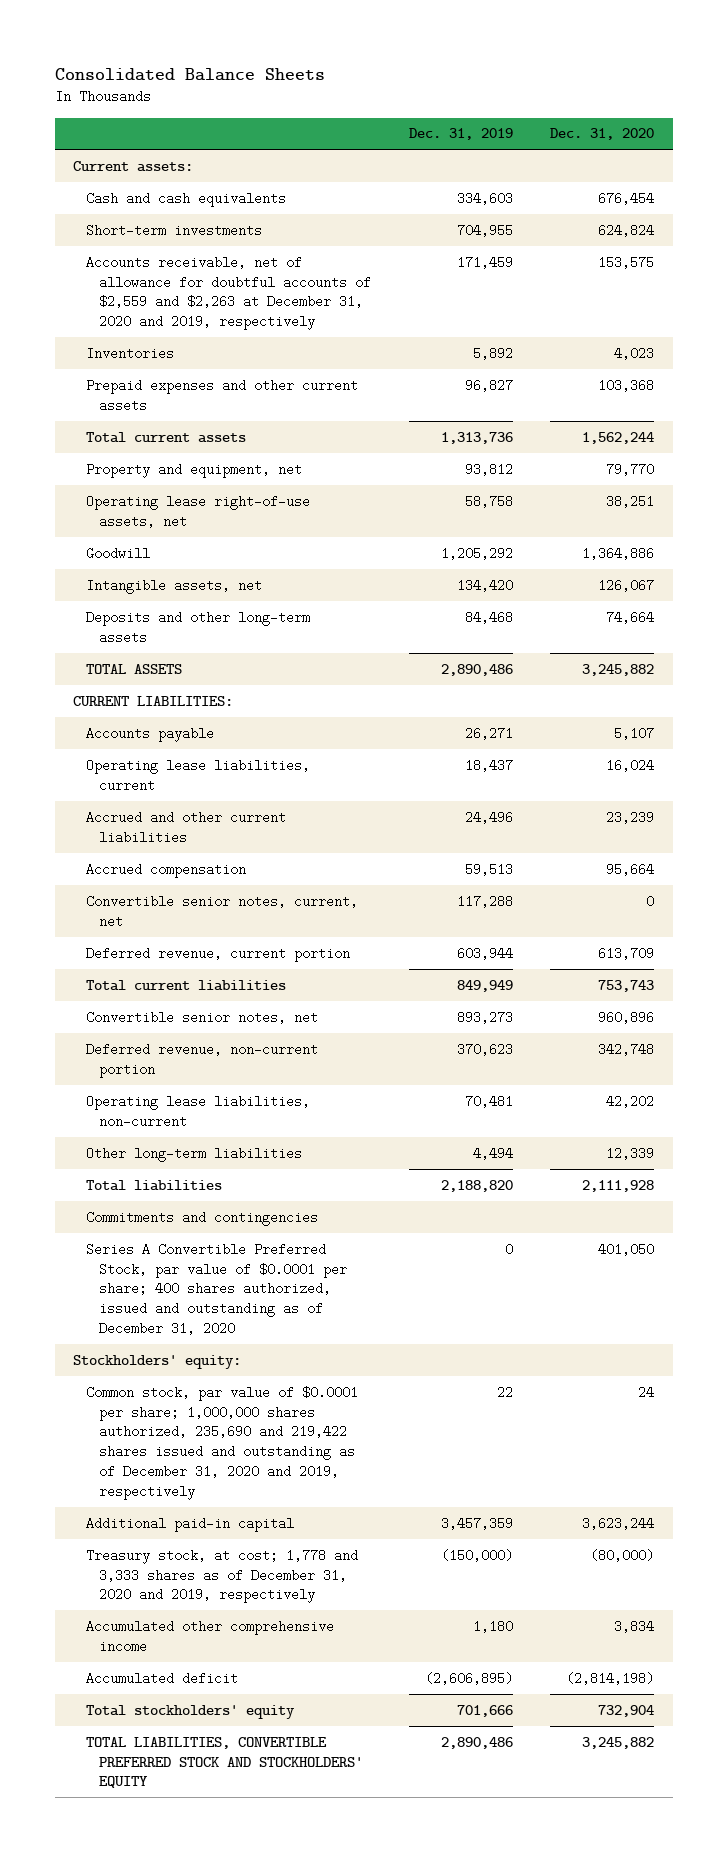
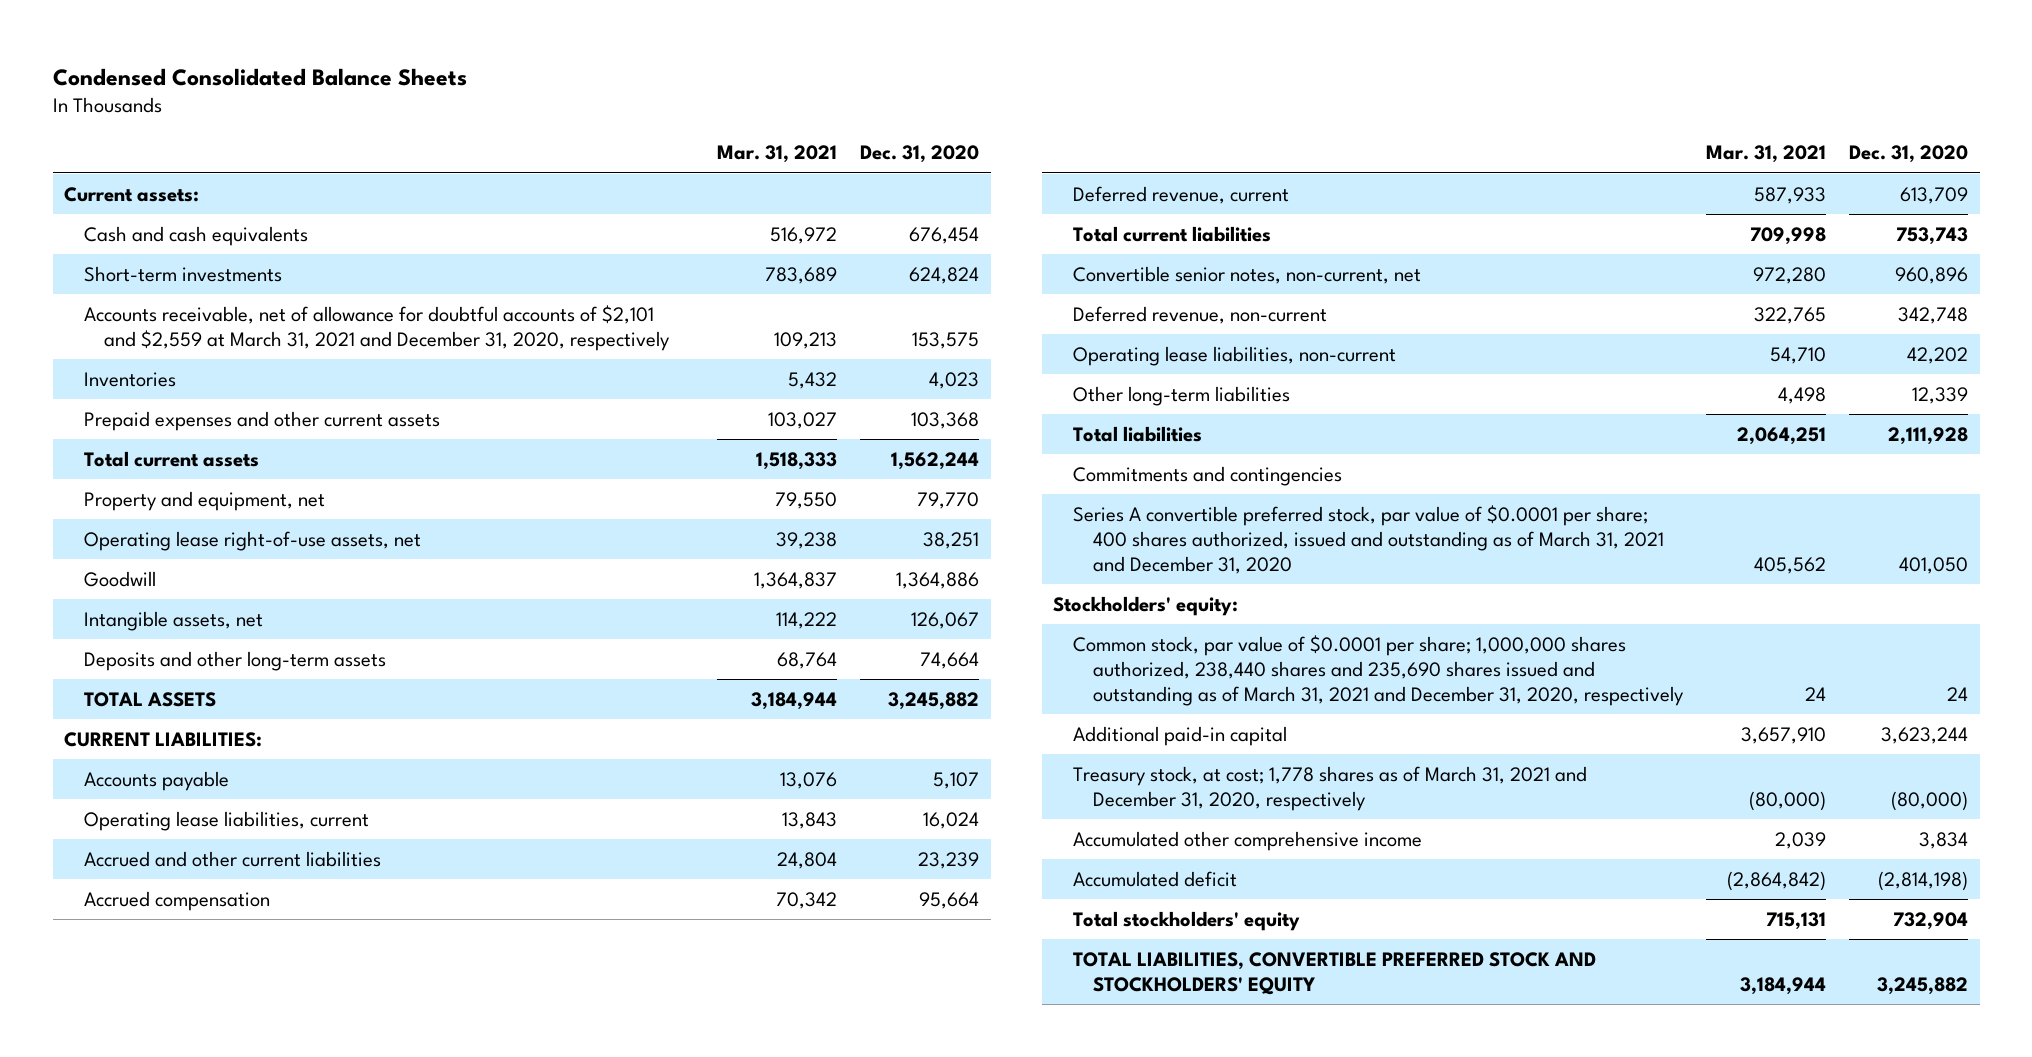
[54,67,325,81] Consolidated Balance Sheets -> [52,67,467,86] Condensed Consolidated Balance Sheets
[408,128,513,141] Dec. 31, 2019 -> none
none -> [716,145,837,164] Mar. 31, 2021
[86,255,372,331] Accounts receivable, net of allowance for doubtful accounts of $2,559 and $2,263 at December 31, 2020 and 2019, respectively -> [84,304,670,351] Accounts receivable, net of allowance for doubtful accounts of $2,101 and $2,559 at March 31, 2021 and December 31, 2020, respectively
[86,894,359,928] Convertible senior notes, current, net -> none
[86,946,351,962] Deferred revenue, current portion -> [1073,185,1290,204] Deferred revenue, current
[86,1010,319,1024] Convertible senior notes, net -> [1073,265,1422,284] Convertible senior notes, non-current, net
[86,1042,319,1078] Deferred revenue, non-current portion -> [1073,305,1328,324] Deferred revenue, non-current
[86,1242,348,1335] Series A Convertible Preferred Stock, par value of $0.0001 per share; 400 shares authorized, issued and outstanding as of December 31, 2020 -> [1073,504,1664,574] Series A convertible preferred stock, par value of $0.0001 per share; 400 shares authorized, issued and outstanding as of March 31, 2021 and December 31, 2020
[86,1385,359,1500] Common stock, par value of $0.0001 per share; 1,000,000 shares authorized, 235,690 and 219,422 shares issued and outstanding as of December 31, 2020 and 2019, respectively -> [1073,634,1684,706] Common stock, par value of $0.0001 per share; 1,000,000 shares authorized, 238,440 shares and 235,690 shares issued and outstanding as of March 31, 2021 and December 31, 2020, respectively
[86,1548,359,1604] Treasury stock, at cost; 1,778 and 3,333 shares as of December 31, 2020 and 2019, respectively -> [1073,765,1588,811] Treasury stock, at cost; 1,778 shares as of March 31, 2021 and December 31, 2020, respectively

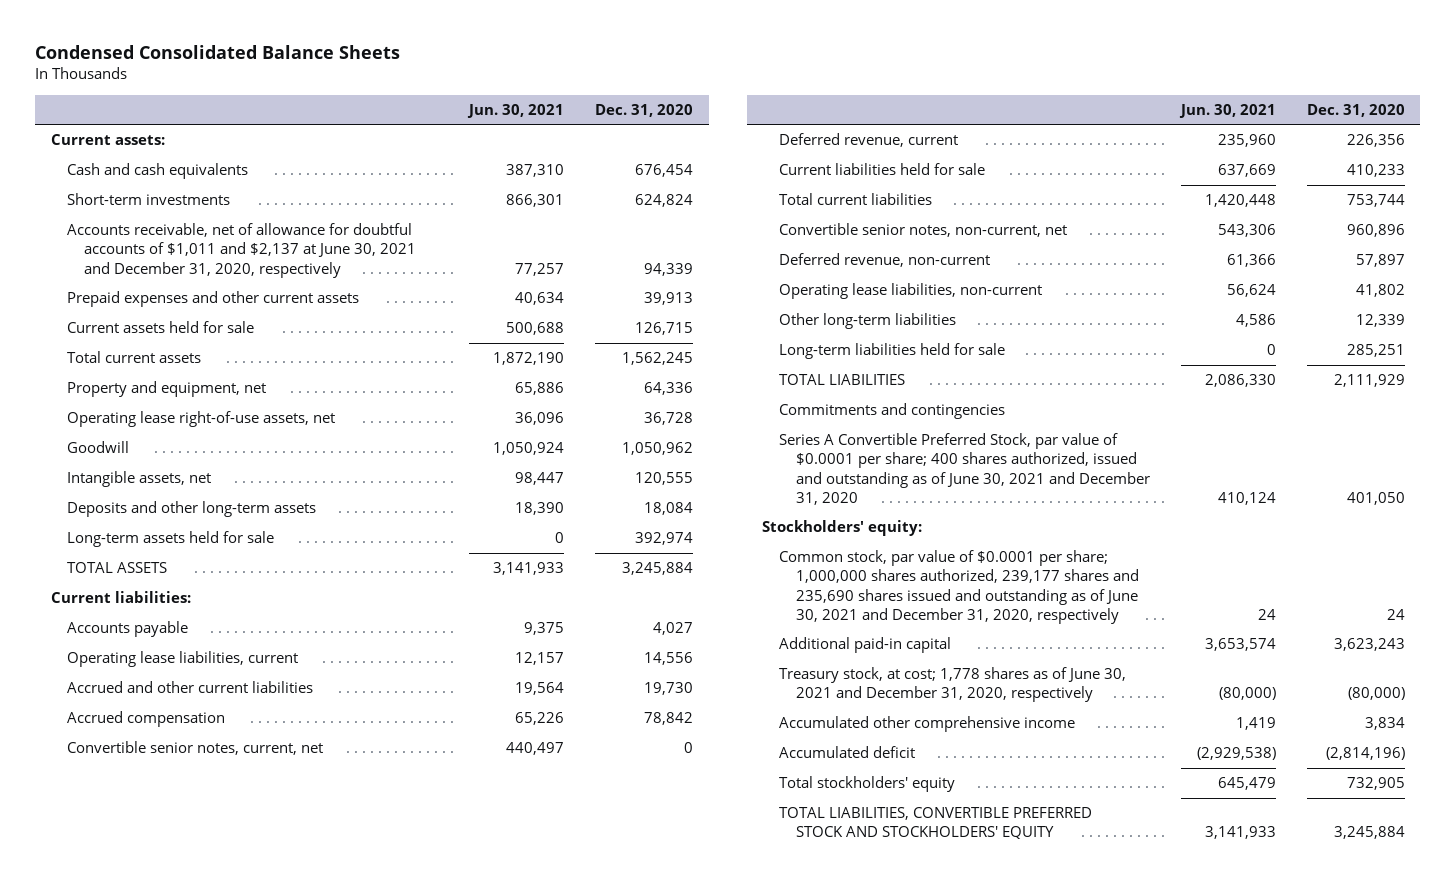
[716,145,837,164] Mar. 31, 2021 -> none
none -> [467,103,565,118] Jun. 30, 2021
[84,371,177,387] Inventories -> none
[84,304,670,351] Accounts receivable, net of allowance for doubtful accounts of $2,101 and $2,559 at March 31, 2021 and December 31, 2020, respectively -> [67,223,417,278] Accounts receivable, net of allowance for doubtful accounts of $1,011 and $2,137 at June 30, 2021 and December 31, 2020, respectively
[912,331,980,349] 153,575 -> [644,262,694,276] 94,339
[911,411,980,429] 103,368 -> [644,292,694,306] 39,913
none -> [67,321,255,334] Current assets held for sale
[891,451,980,470] 1,562,244 -> [622,352,694,366] 1,562,245
[917,491,980,509] 79,770 -> [644,382,694,396] 64,336
[923,531,980,549] 38,251 -> [644,412,694,426] 36,728
[896,571,980,589] 1,364,886 -> [622,442,694,456] 1,050,962
[911,611,980,629] 126,067 -> [635,472,694,486] 120,555
[920,651,980,669] 74,664 -> [644,502,694,516] 18,084
none -> [67,531,275,548] Long-term assets held for sale
[888,691,980,710] 3,245,882 -> [622,562,694,576] 3,245,884
[64,731,263,747] CURRENT LIABILITIES: -> [50,591,191,604] Current liabilities:
[933,771,980,789] 5,107 -> [653,622,694,636] 4,027
[923,811,980,829] 16,024 -> [644,652,694,666] 14,556
[918,851,980,869] 23,239 -> [644,682,694,696] 19,730
[919,891,980,909] 95,664 -> [644,712,694,726] 78,842
none -> [67,741,324,756] Convertible senior notes, current, net
[1900,186,1969,204] 613,709 -> [1346,134,1405,148] 226,356
none -> [779,163,986,176] Current liabilities held for sale
[1896,226,1969,245] 753,743 -> [1346,194,1405,208] 753,744
[1898,306,1969,324] 342,748 -> [1355,254,1405,268] 57,897
[1907,346,1969,364] 42,202 -> [1355,284,1405,298] 41,802
none -> [779,343,1006,360] Long-term liabilities held for sale
[1073,425,1203,442] Total liabilities -> [779,374,906,386] TOTAL LIABILITIES
[1888,426,1969,445] 2,111,928 -> [1333,374,1405,388] 2,111,929
[1073,504,1664,574] Series A convertible preferred stock, par value of $0.0001 per share; 400 shares authorized, issued and outstanding as of March 31, 2021 and December 31, 2020 -> [779,433,1150,505] Series A Convertible Preferred Stock, par value of $0.0001 per share; 400 shares authorized, issued and outstanding as of June 30, 2021 and December 31, 2020
[1073,634,1684,706] Common stock, par value of $0.0001 per share; 1,000,000 shares authorized, 238,440 shares and 235,690 shares issued and outstanding as of March 31, 2021 and December 31, 2020, respectively -> [779,550,1139,624] Common stock, par value of $0.0001 per share; 1,000,000 shares authorized, 239,177 shares and 235,690 shares issued and outstanding as of June 30, 2021 and December 31, 2020, respectively
[1881,726,1969,744] 3,623,244 -> [1333,638,1405,652] 3,623,243
[1073,765,1588,811] Treasury stock, at cost; 1,778 shares as of March 31, 2021 and December 31, 2020, respectively -> [779,667,1127,703] Treasury stock, at cost; 1,778 shares as of June 30, 2021 and December 31, 2020, respectively
[1878,870,1969,891] (2,814,198) -> [1325,747,1405,761] (2,814,196)
[1893,911,1969,930] 732,904 -> [1346,777,1405,791] 732,905
[1877,976,1969,995] 3,245,882 -> [1333,826,1405,840] 3,245,884

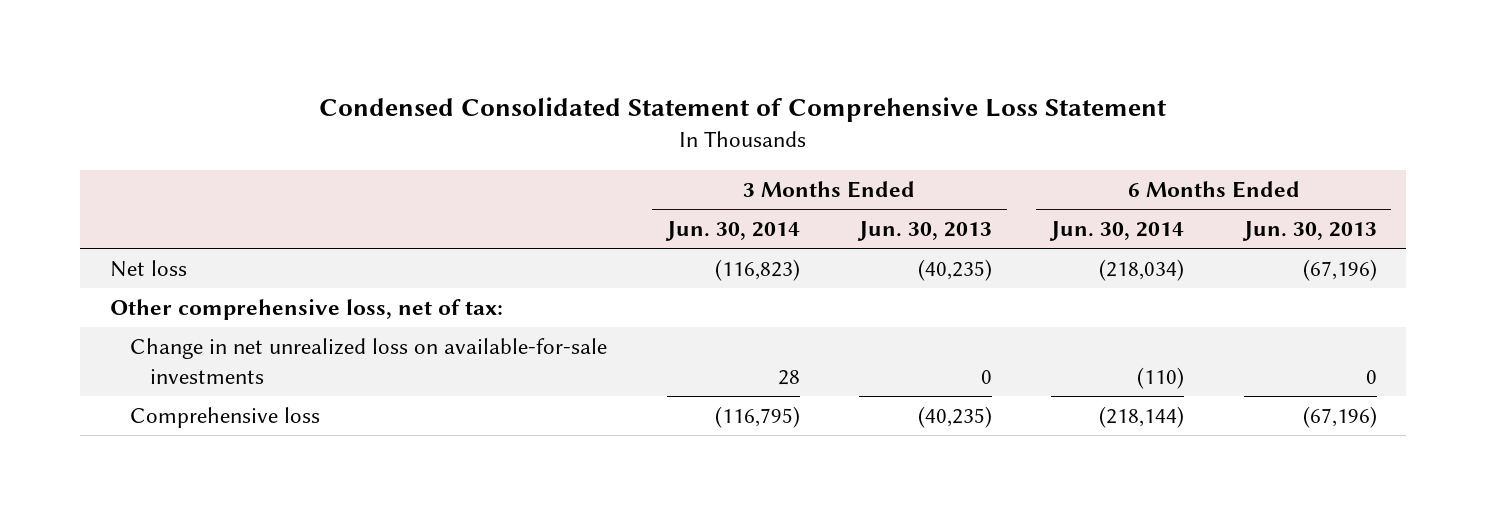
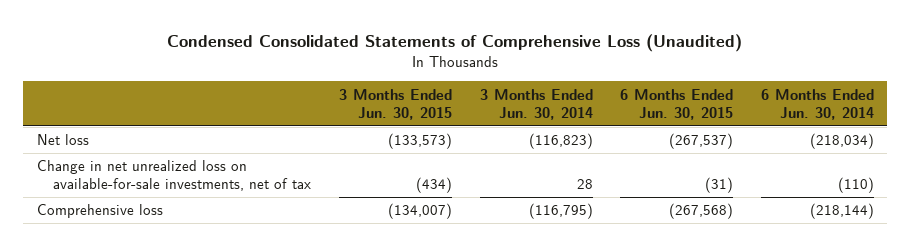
[319,97,1168,123] Condensed Consolidated Statement of Comprehensive Loss Statement -> [167,33,743,52] Condensed Consolidated Statements of Comprehensive Loss (Unaudited)
[856,221,992,242] Jun. 30, 2013 -> none
[1241,221,1377,242] Jun. 30, 2013 -> none
none -> [339,88,453,120] 3 Months Ended Jun. 30, 2015
none -> [620,88,734,120] 6 Months Ended Jun. 30, 2015
[109,298,503,320] Other comprehensive loss, net of tax: -> none
[130,337,608,384] Change in net unrealized loss on available-for-sale investments -> [37,160,312,192] Change in net unrealized loss on available-for-sale investments, net of tax

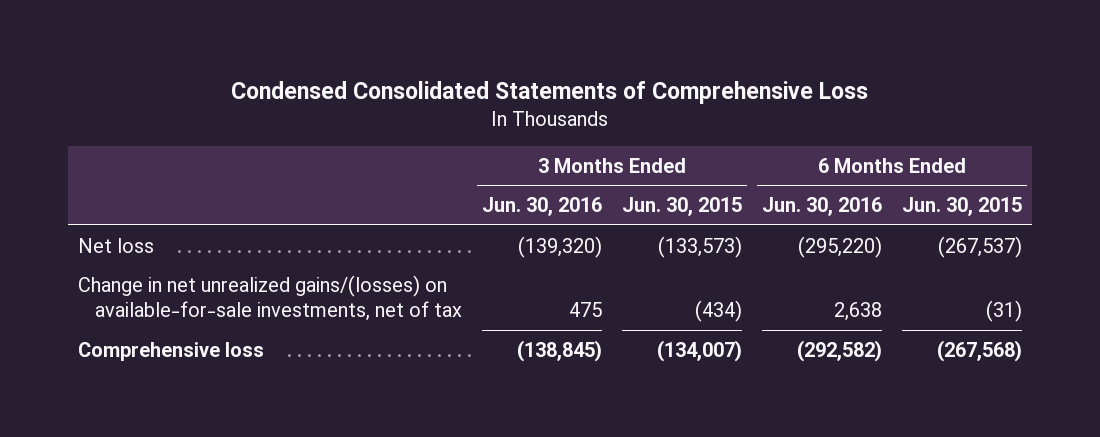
[167,33,743,52] Condensed Consolidated Statements of Comprehensive Loss (Unaudited) -> [231,80,869,104] Condensed Consolidated Statements of Comprehensive Loss
[479,88,593,120] 3 Months Ended Jun. 30, 2014 -> none
[760,88,874,120] 6 Months Ended Jun. 30, 2014 -> none
none -> [481,197,602,217] Jun. 30, 2016
none -> [762,197,883,217] Jun. 30, 2016
[37,160,312,192] Change in net unrealized loss on available-for-sale investments, net of tax -> [77,274,462,322] Change in net unrealized gains/(losses) on available-for-sale investments, net of tax

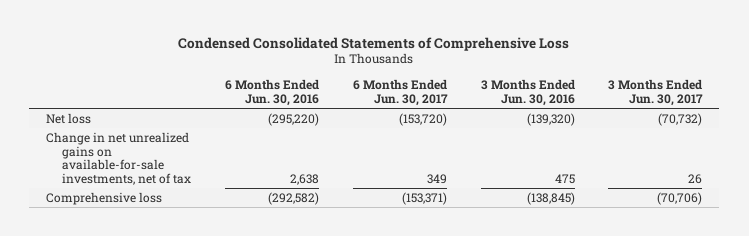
[622,197,743,217] Jun. 30, 2015 -> none
[902,197,1023,217] Jun. 30, 2015 -> none
none -> [352,79,448,106] 6 Months Ended Jun. 30, 2017
none -> [608,79,704,106] 3 Months Ended Jun. 30, 2017
[77,274,462,322] Change in net unrealized gains/(losses) on available-for-sale investments, net of tax -> [46,131,191,185] Change in net unrealized gains on available-for-sale investments, net of tax

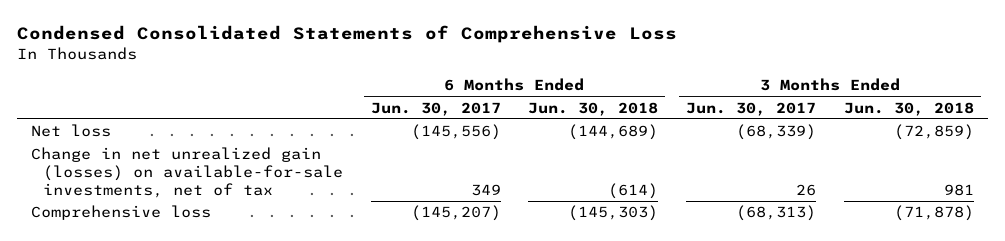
[224,79,319,106] 6 Months Ended Jun. 30, 2016 -> none
[480,79,575,106] 3 Months Ended Jun. 30, 2016 -> none
none -> [528,101,659,116] Jun. 30, 2018
none -> [843,101,974,116] Jun. 30, 2018
[398,112,447,126] (153,720) -> [410,124,501,141] (145,556)
[658,112,703,126] (70,732) -> [736,124,817,141] (68,339)
[46,131,191,185] Change in net unrealized gains on available-for-sale investments, net of tax -> [30,147,343,198] Change in net unrealized gain (losses) on available-for-sale investments, net of tax
[401,191,447,205] (153,371) -> [410,205,501,222] (145,207)
[657,191,703,205] (70,706) -> [736,205,817,222] (68,313)

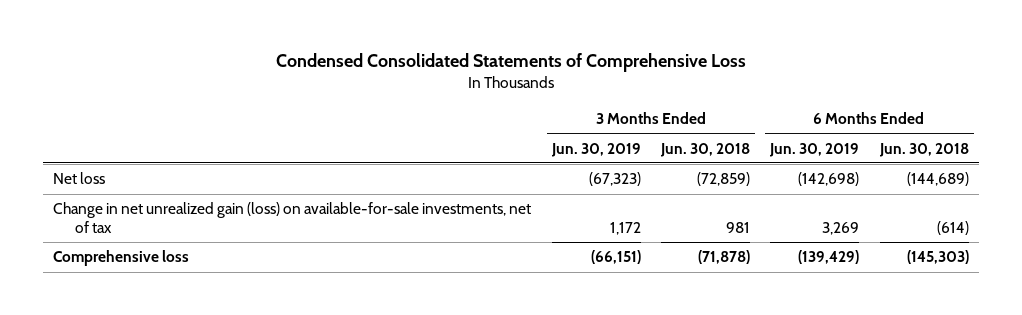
[370,101,501,116] Jun. 30, 2017 -> none
[686,101,817,116] Jun. 30, 2017 -> none
none -> [550,142,641,157] Jun. 30, 2019
none -> [769,142,860,157] Jun. 30, 2019
[30,147,343,198] Change in net unrealized gain (losses) on available-for-sale investments, net of tax -> [53,202,532,233] Change in net unrealized gain (loss) on available-for-sale investments, net of tax

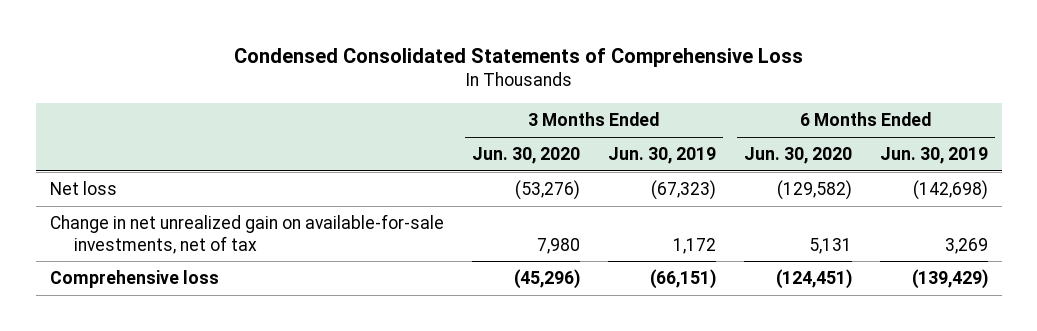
[659,142,750,157] Jun. 30, 2018 -> none
[878,142,969,157] Jun. 30, 2018 -> none
none -> [471,147,580,165] Jun. 30, 2020
none -> [743,147,852,165] Jun. 30, 2020
[53,202,532,233] Change in net unrealized gain (loss) on available-for-sale investments, net of tax -> [49,213,444,254] Change in net unrealized gain on available-for-sale investments, net of tax

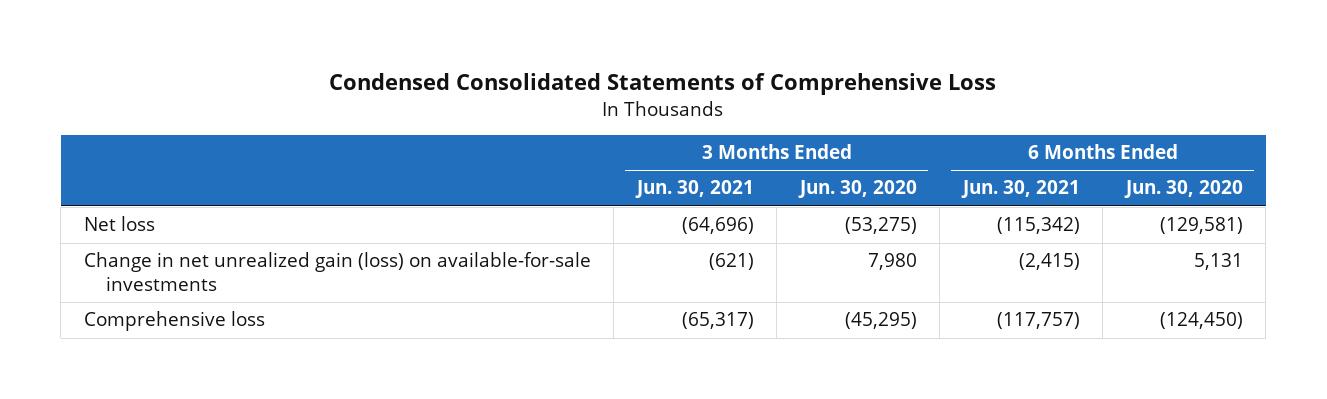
[607,147,716,165] Jun. 30, 2019 -> none
[879,147,988,165] Jun. 30, 2019 -> none
none -> [634,180,754,199] Jun. 30, 2021
none -> [960,180,1080,199] Jun. 30, 2021
[514,179,580,200] (53,276) -> [844,217,917,235] (53,275)
[776,179,852,200] (129,582) -> [1159,217,1243,235] (129,581)
[49,213,444,254] Change in net unrealized gain on available-for-sale investments, net of tax -> [83,252,591,291] Change in net unrealized gain (loss) on available-for-sale investments
[513,268,580,289] (45,296) -> [844,312,917,330] (45,295)
[775,268,852,289] (124,451) -> [1159,312,1243,330] (124,450)

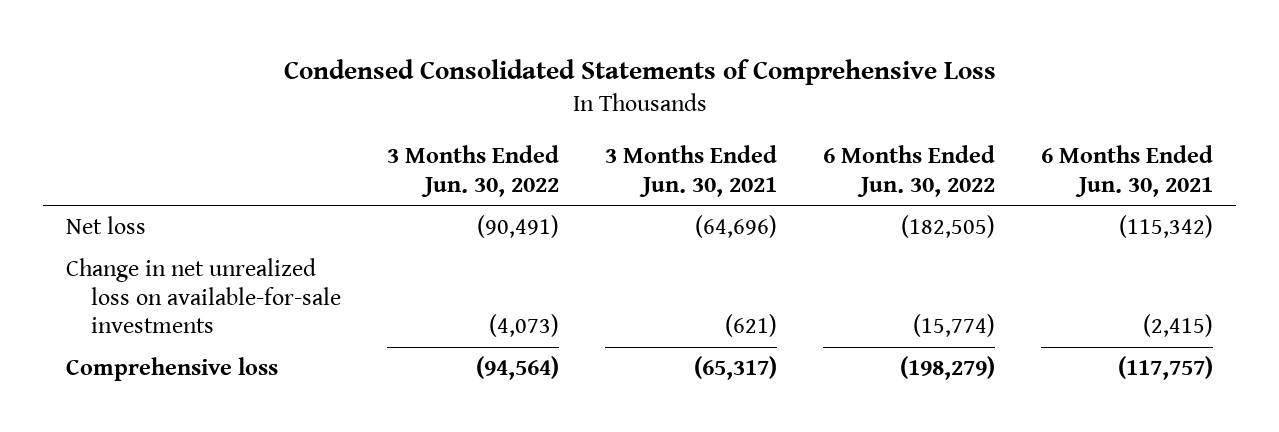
[797,180,917,199] Jun. 30, 2020 -> none
[1123,180,1243,199] Jun. 30, 2020 -> none
none -> [387,145,560,197] 3 Months Ended Jun. 30, 2022
none -> [823,145,996,197] 6 Months Ended Jun. 30, 2022
[83,252,591,291] Change in net unrealized gain (loss) on available-for-sale investments -> [65,258,342,334] Change in net unrealized loss on available-for-sale investments

